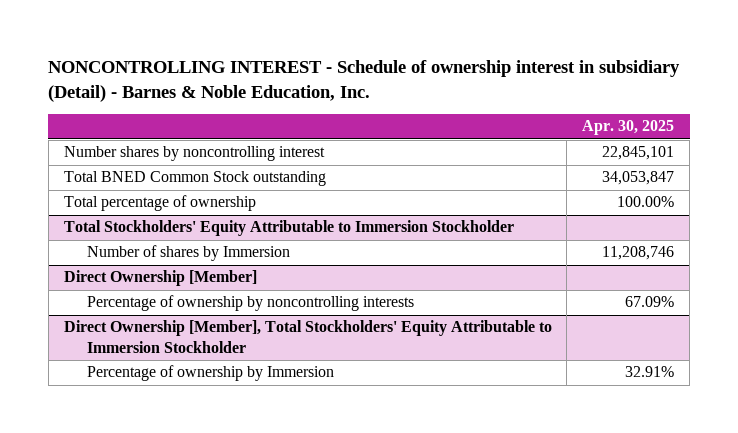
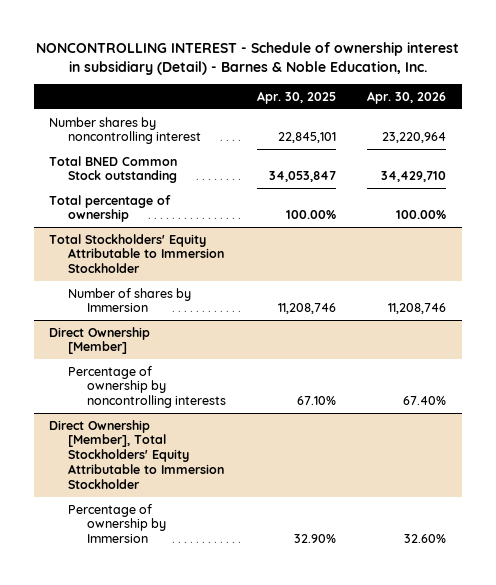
none -> [367,90,447,104] Apr. 30, 2026
[625,296,675,308] 67.09% -> [296,396,336,406] 67.10%
[625,366,675,378] 32.91% -> [293,534,336,544] 32.90%

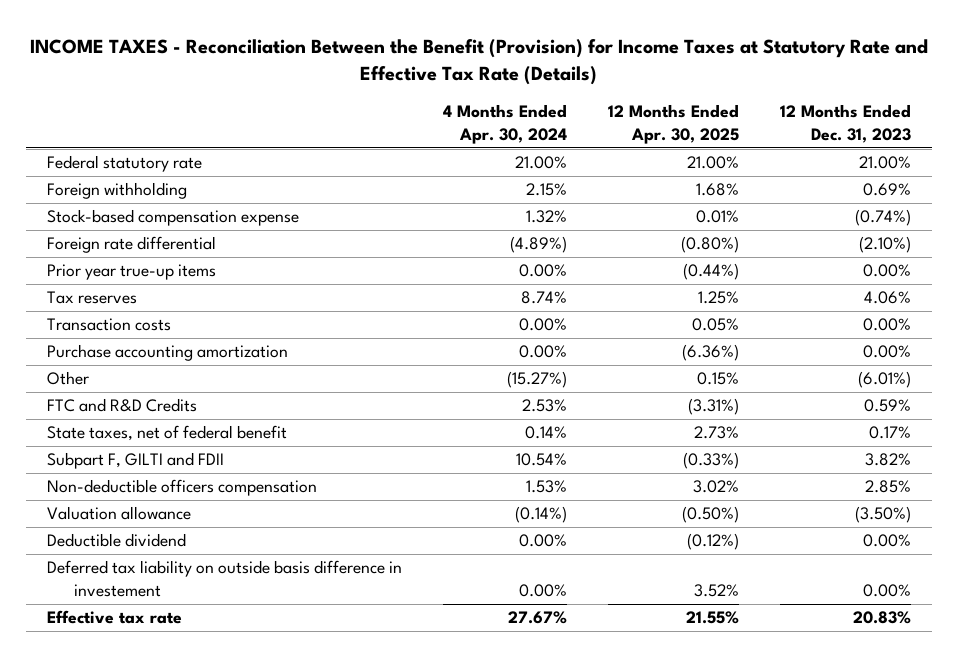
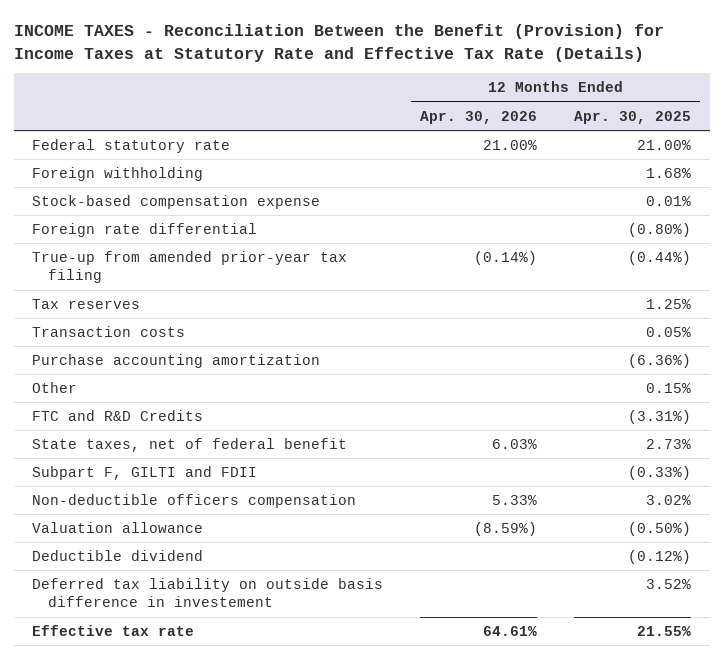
[442,104,567,144] 4 Months Ended Apr. 30, 2024 -> none
[780,104,912,143] 12 Months Ended Dec. 31, 2023 -> none
none -> [420,110,538,124] Apr. 30, 2026
[46,264,216,281] Prior year true-up items -> [32,251,348,284] True-up from amended prior-year tax filing

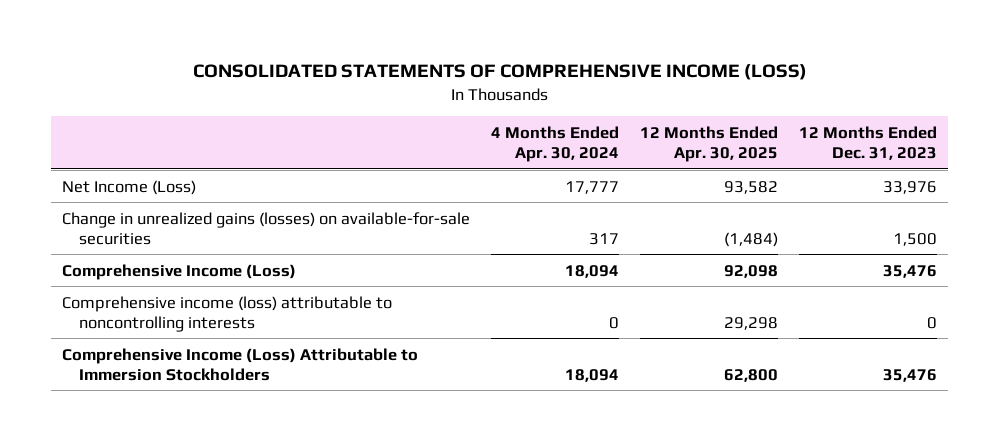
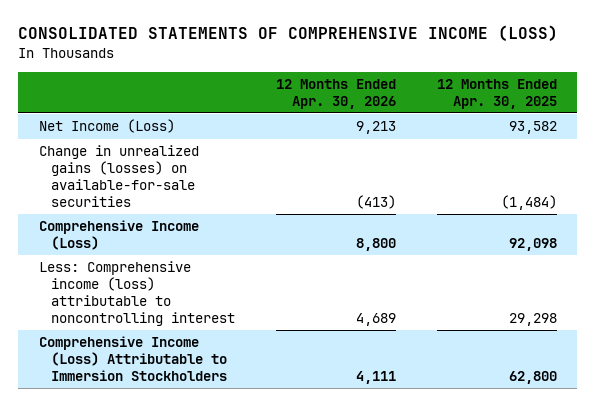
[491,125,620,162] 4 Months Ended Apr. 30, 2024 -> none
[799,125,938,160] 12 Months Ended Dec. 31, 2023 -> none
none -> [276,78,397,109] 12 Months Ended Apr. 30, 2026
[61,295,392,332] Comprehensive income (loss) attributable to noncontrolling interests -> [38,261,236,326] Less: Comprehensive income (loss) attributable to noncontrolling interest

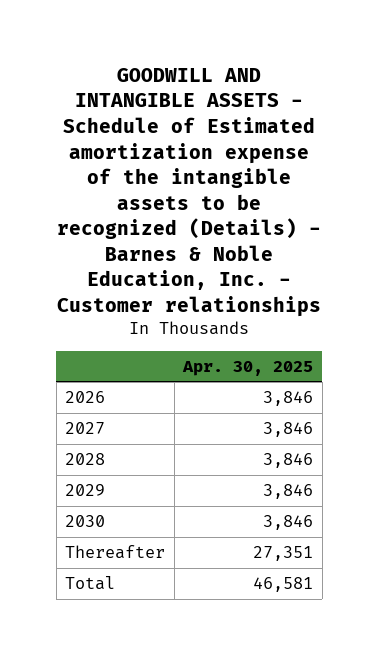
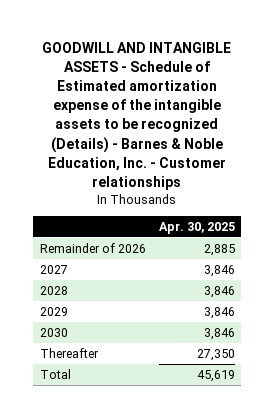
[65,391,106,404] 2026 -> none
none -> [39,242,146,253] Remainder of 2026
[253,546,314,562] 27,351 -> [196,348,235,361] 27,350
[253,577,314,593] 46,581 -> [196,369,235,382] 45,619

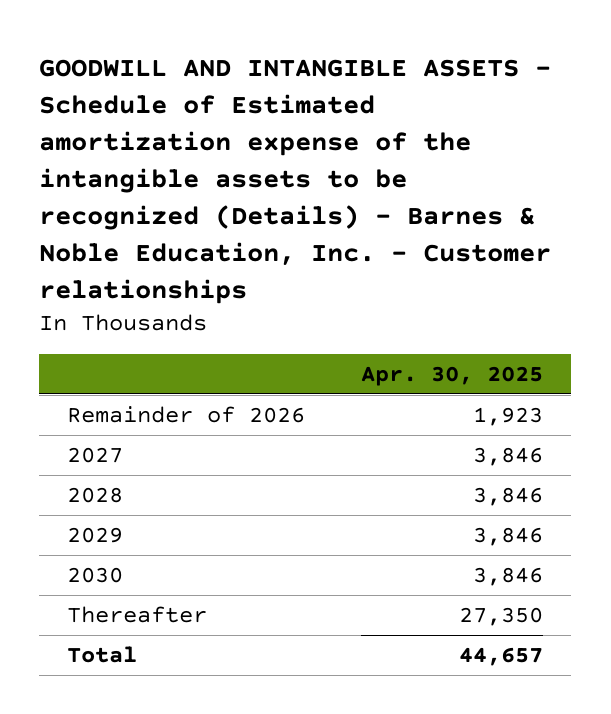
[203,243,235,256] 2,885 -> [473,406,544,426] 1,923
[196,369,235,382] 45,619 -> [459,646,544,666] 44,657

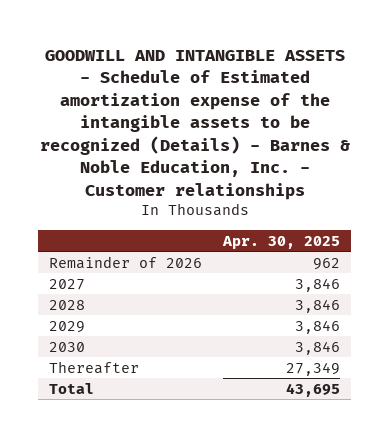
[473,406,544,426] 1,923 -> [313,257,341,270] 962
[459,606,544,626] 27,350 -> [286,361,341,376] 27,349
[459,646,544,666] 44,657 -> [286,382,341,397] 43,695

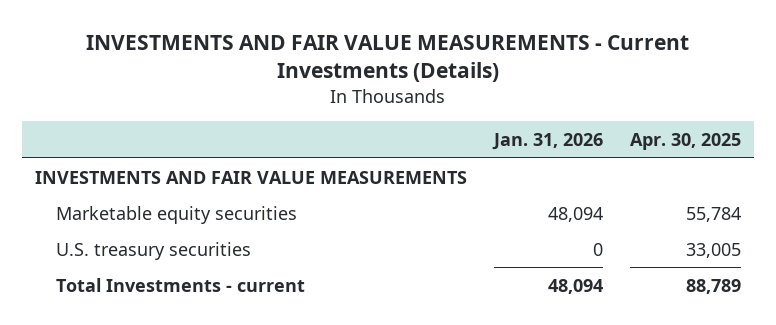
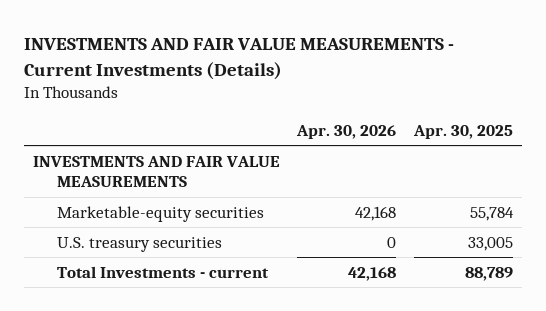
[491,133,603,151] Jan. 31, 2026 -> none
none -> [296,124,397,139] Apr. 30, 2026
[56,205,298,224] Marketable equity securities -> [57,205,265,222] Marketable-equity securities

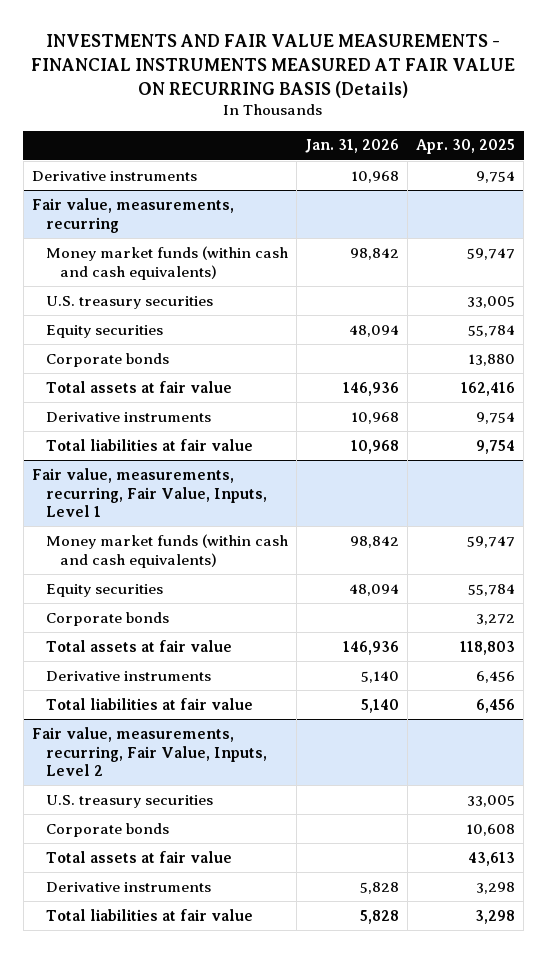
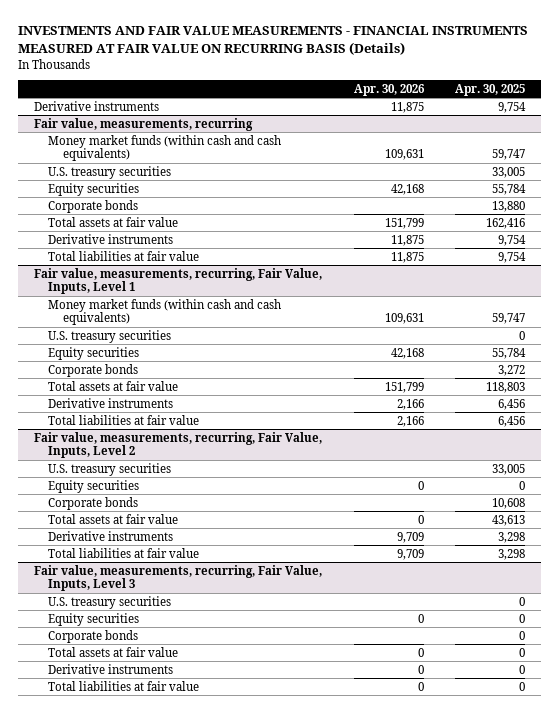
[305,139,400,154] Jan. 31, 2026 -> none
none -> [353,84,425,97] Apr. 30, 2026
none -> [48,329,172,343] U.S. treasury securities
none -> [48,479,140,493] Equity securities
none -> [33,564,322,592] Fair value, measurements, recurring, Fair Value, Inputs, Level 3
none -> [48,595,172,609] U.S. treasury securities
none -> [48,612,140,626] Equity securities
none -> [48,629,139,643] Corporate bonds
none -> [48,646,179,657] Total assets at fair value
none -> [48,663,174,674] Derivative instruments
none -> [48,680,200,691] Total liabilities at fair value

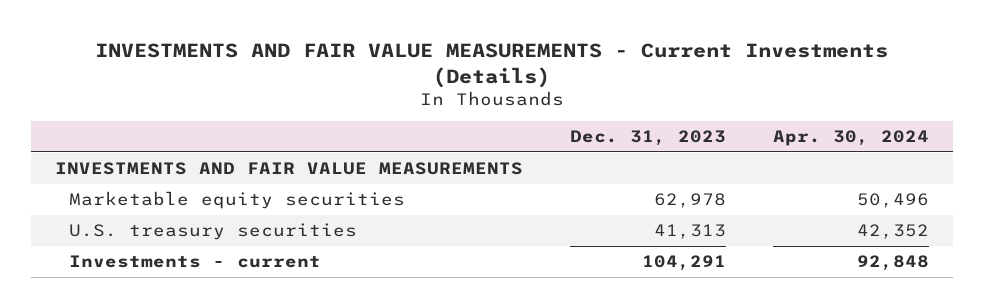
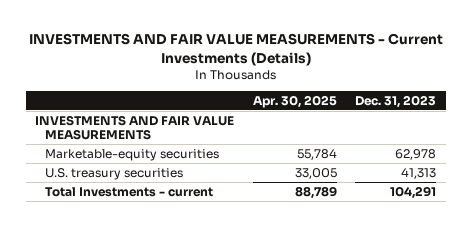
[773,130,930,147] Apr. 30, 2024 -> none
none -> [252,94,337,108] Apr. 30, 2025
[69,191,406,210] Marketable equity securities -> [44,148,219,161] Marketable-equity securities
[69,255,322,269] Investments - current -> [44,186,213,197] Total Investments - current

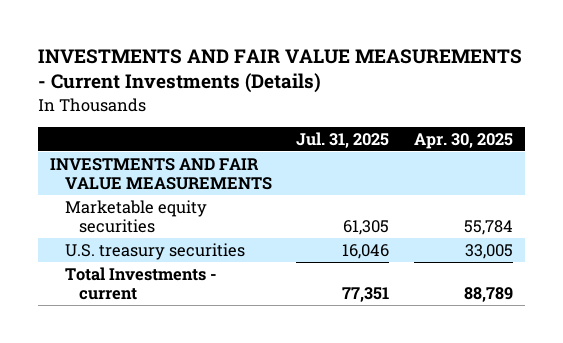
[355,94,437,108] Dec. 31, 2023 -> none
none -> [296,131,390,148] Jul. 31, 2025
[44,148,219,161] Marketable-equity securities -> [64,199,207,233] Marketable equity securities

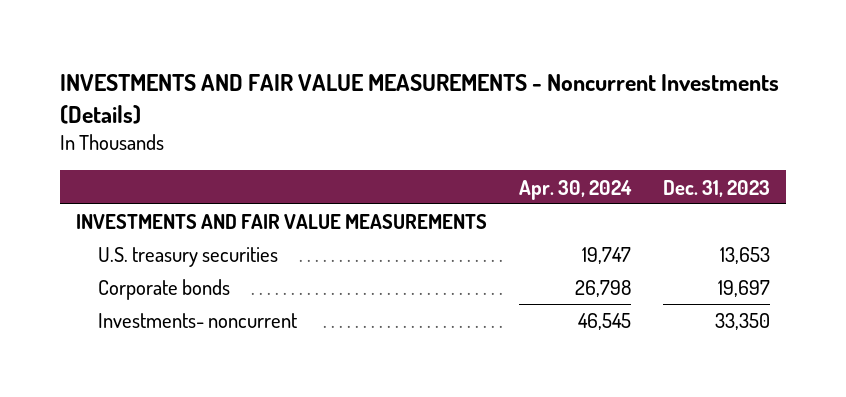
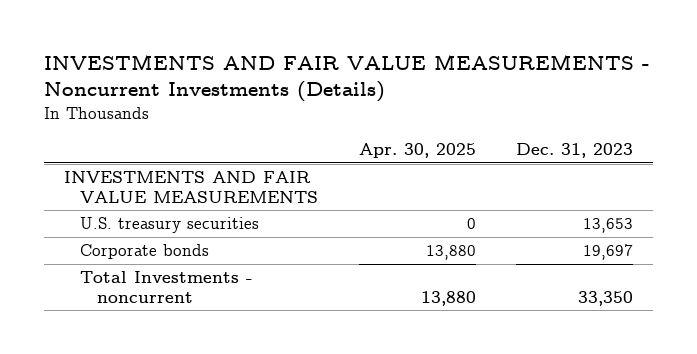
[519,179,633,200] Apr. 30, 2024 -> none
none -> [358,143,476,159] Apr. 30, 2025
[97,313,297,329] Investments- noncurrent -> [80,271,254,303] Total Investments - noncurrent

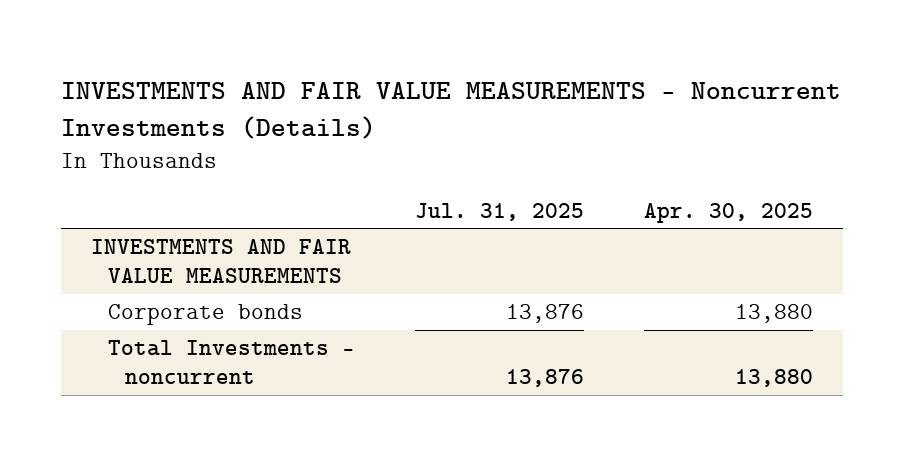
[515,143,633,159] Dec. 31, 2023 -> none
none -> [415,202,585,221] Jul. 31, 2025
[80,217,260,234] U.S. treasury securities -> none

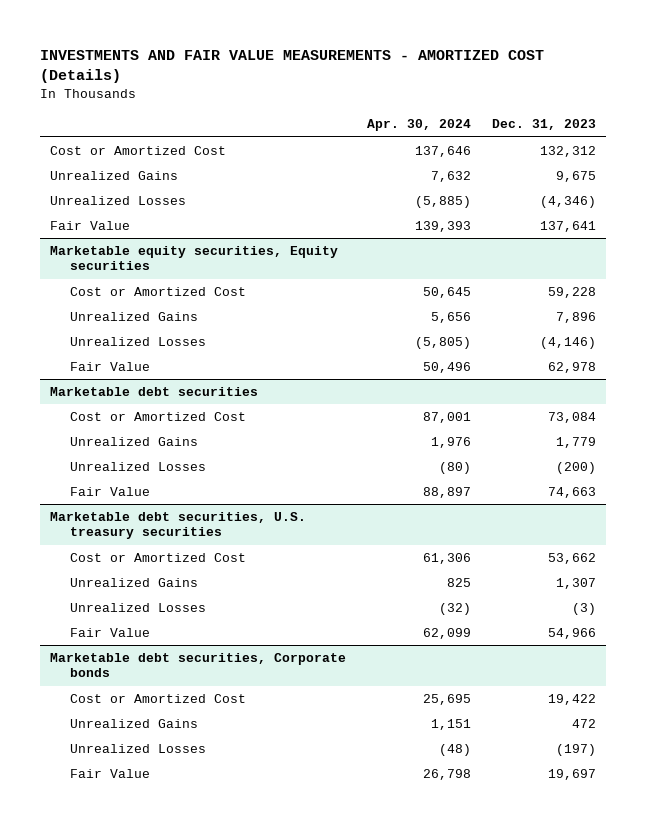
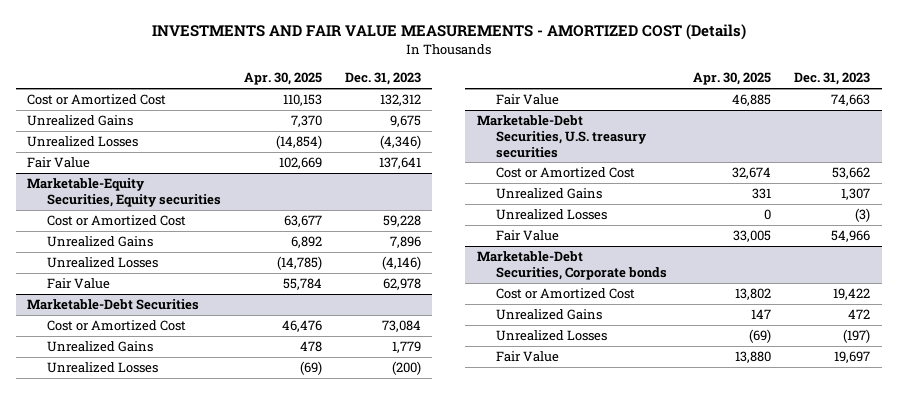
[366,119,471,132] Apr. 30, 2024 -> none
none -> [243,72,322,86] Apr. 30, 2025
[50,245,339,271] Marketable equity securities, Equity securities -> [27,178,221,207] Marketable-Equity Securities, Equity securities
[50,386,259,396] Marketable debt securities -> [27,299,200,311] Marketable-Debt Securities
[50,511,307,540] Marketable debt securities, U.S. treasury securities -> [476,115,648,158] Marketable-Debt Securities, U.S. treasury securities
[50,652,347,678] Marketable debt securities, Corporate bonds -> [476,251,668,280] Marketable-Debt Securities, Corporate bonds

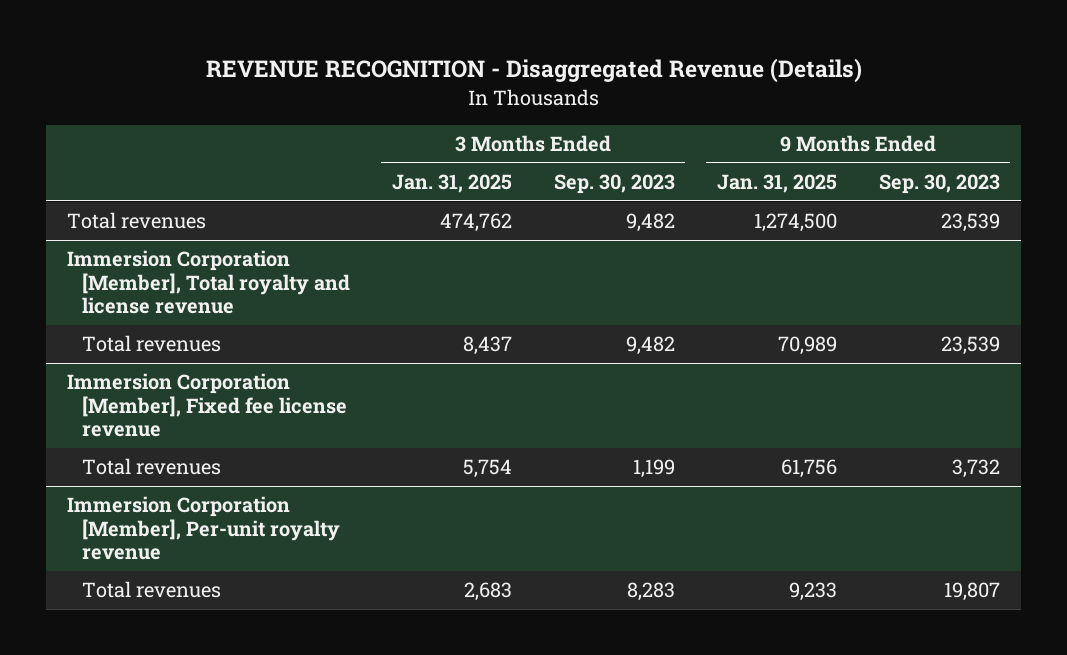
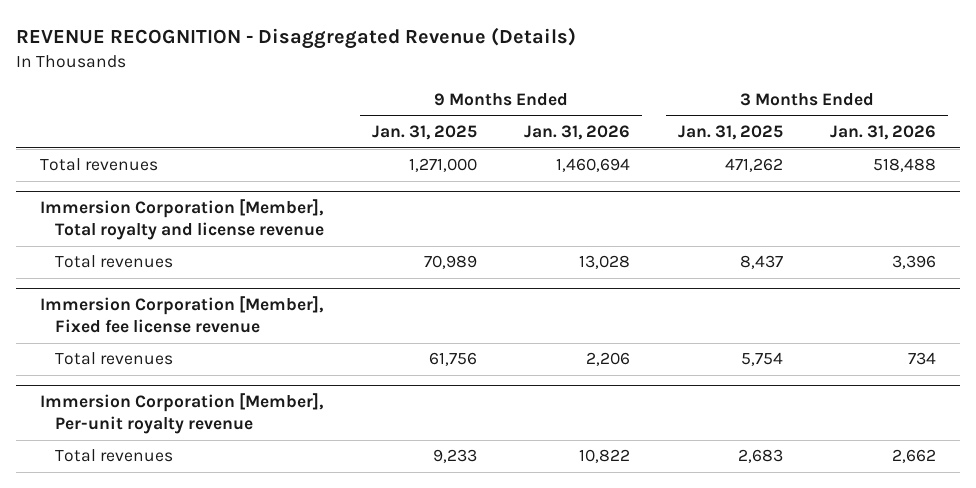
[553,173,675,194] Sep. 30, 2023 -> none
[878,173,1000,194] Sep. 30, 2023 -> none
none -> [524,125,631,141] Jan. 31, 2026
none -> [830,125,937,141] Jan. 31, 2026
[439,213,512,233] 474,762 -> [724,158,783,173] 471,262
[753,213,837,233] 1,274,500 -> [408,158,477,173] 1,271,000

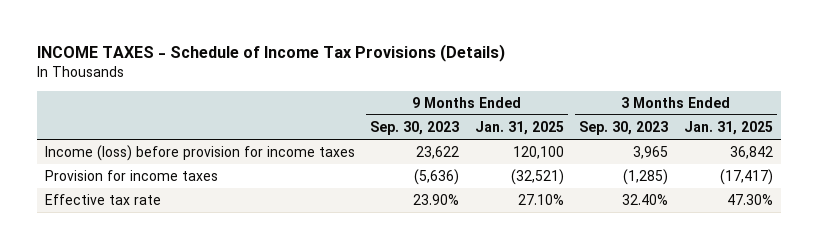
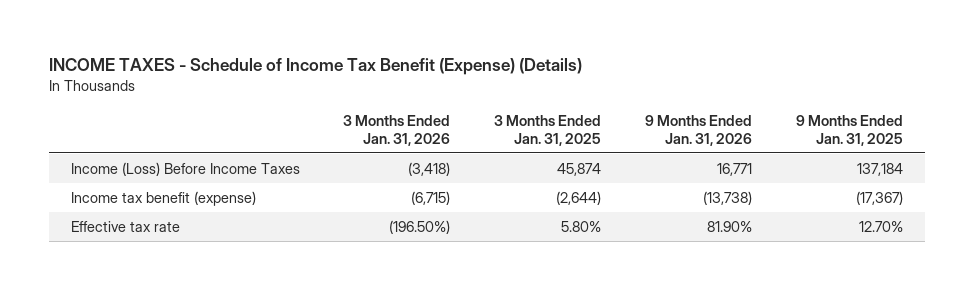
[37,44,506,63] INCOME TAXES - Schedule of Income Tax Provisions (Details) -> [48,58,582,76] INCOME TAXES - Schedule of Income Tax Benefit (Expense) (Details)
[370,121,460,136] Sep. 30, 2023 -> none
[579,121,669,136] Sep. 30, 2023 -> none
none -> [343,114,451,146] 3 Months Ended Jan. 31, 2026
none -> [645,114,753,146] 9 Months Ended Jan. 31, 2026
[44,145,355,162] Income (loss) before provision for income taxes -> [70,161,300,176] Income (Loss) Before Income Taxes
[512,146,564,160] 120,100 -> [856,162,903,176] 137,184
[729,146,773,160] 36,842 -> [557,162,602,176] 45,874
[44,170,218,182] Provision for income taxes -> [70,190,256,206] Income tax benefit (expense)
[510,169,564,186] (32,521) -> [855,190,903,205] (17,367)
[719,169,773,186] (17,417) -> [556,190,602,205] (2,644)
[517,194,564,206] 27.10% -> [858,220,903,232] 12.70%
[726,194,773,206] 47.30% -> [561,220,602,232] 5.80%

